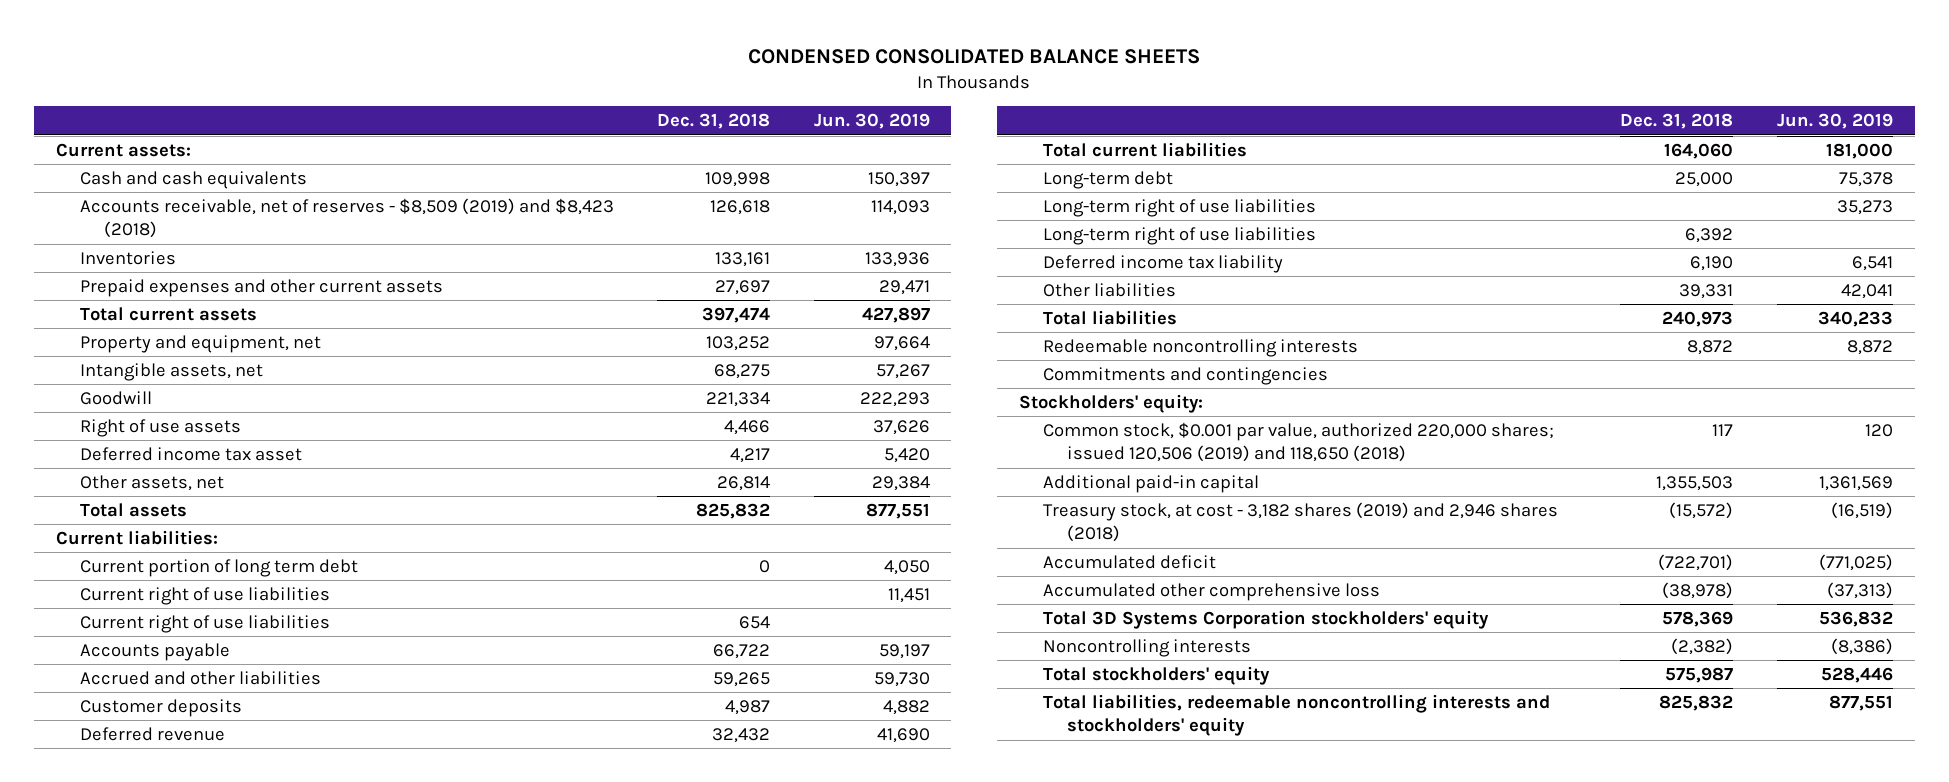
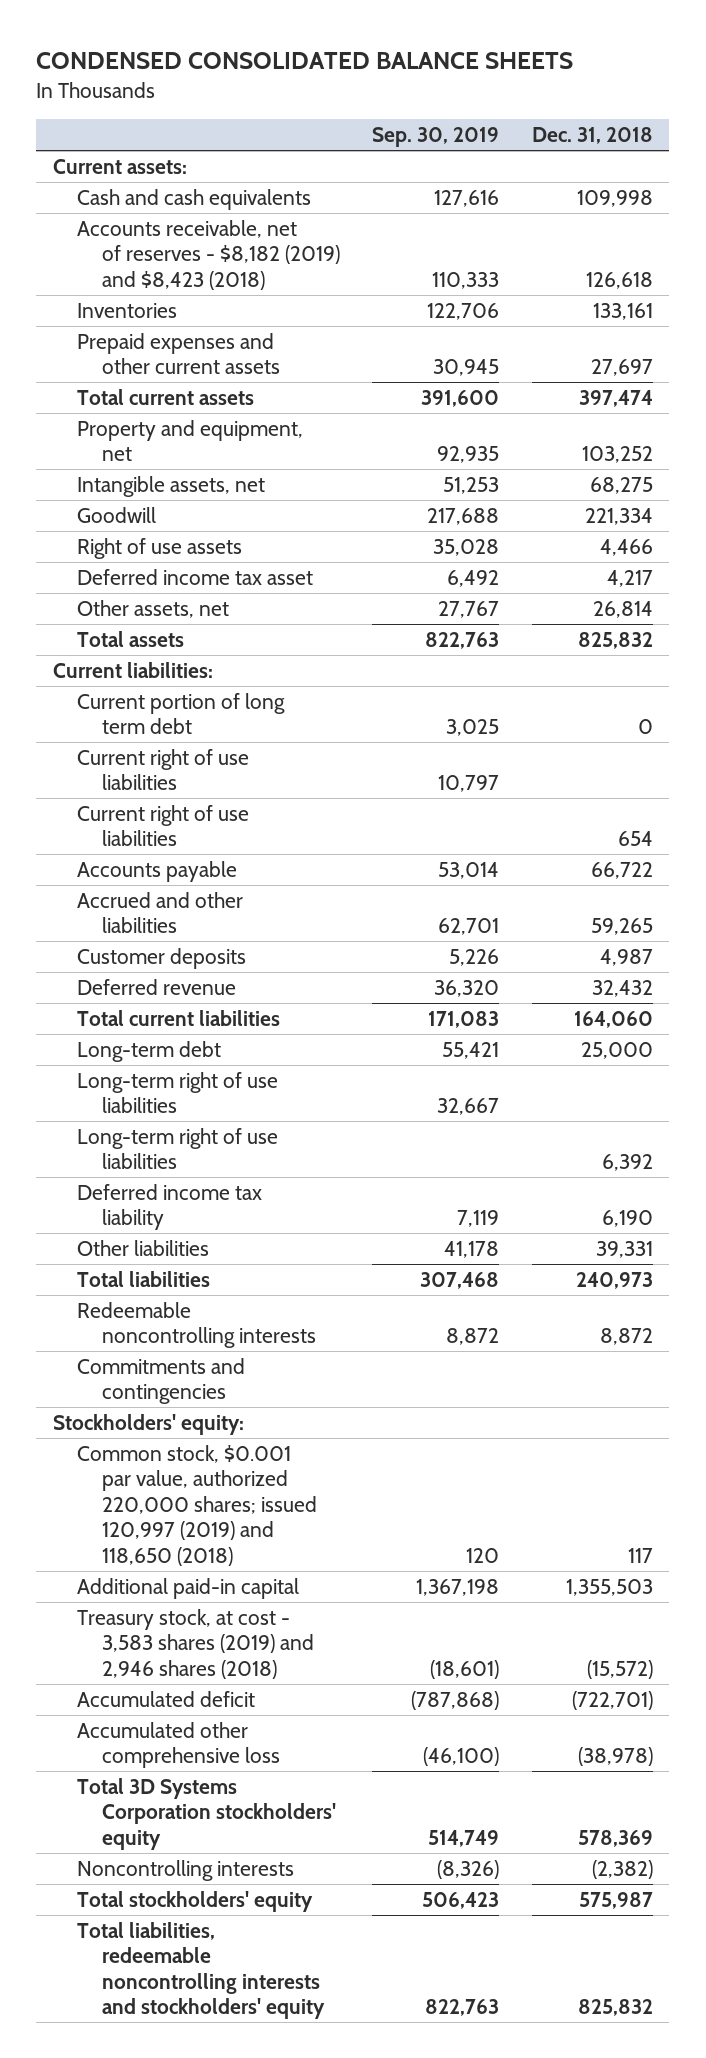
[813,113,930,130] Jun. 30, 2019 -> none
none -> [372,127,500,148] Sep. 30, 2019
[79,198,614,239] Accounts receivable, net of reserves - $8,509 (2019) and $8,423 (2018) -> [77,219,340,290] Accounts receivable, net of reserves - $8,182 (2019) and $8,423 (2018)
[1042,422,1554,463] Common stock, $0.001 par value, authorized 220,000 shares; issued 120,506 (2019) and 118,650 (2018) -> [77,1444,317,1566] Common stock, $0.001 par value, authorized 220,000 shares; issued 120,997 (2019) and 118,650 (2018)
[1042,502,1558,543] Treasury stock, at cost - 3,182 shares (2019) and 2,946 shares (2018) -> [77,1608,314,1679] Treasury stock, at cost - 3,583 shares (2019) and 2,946 shares (2018)

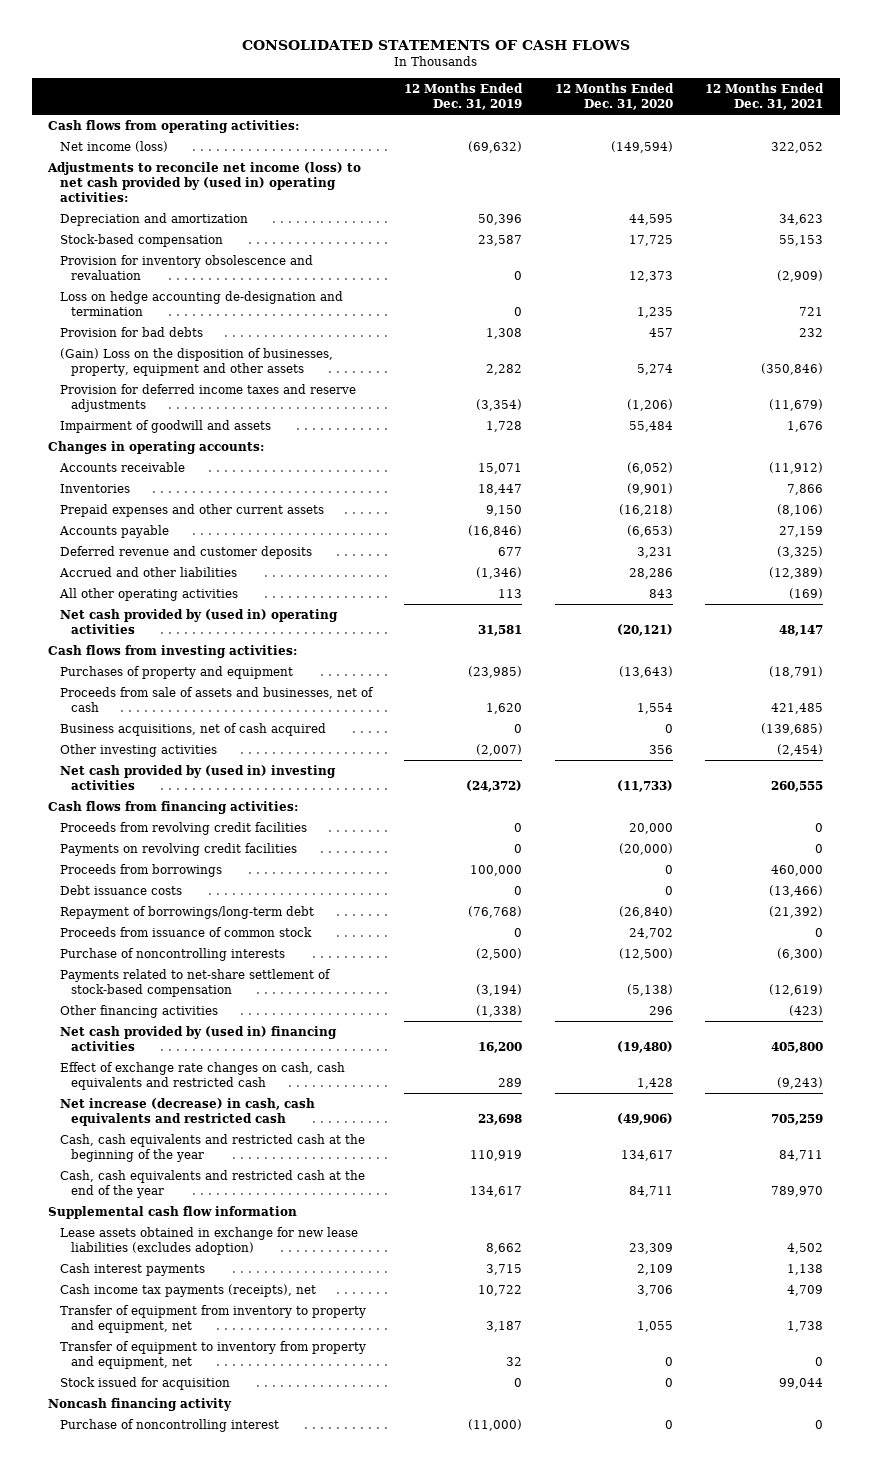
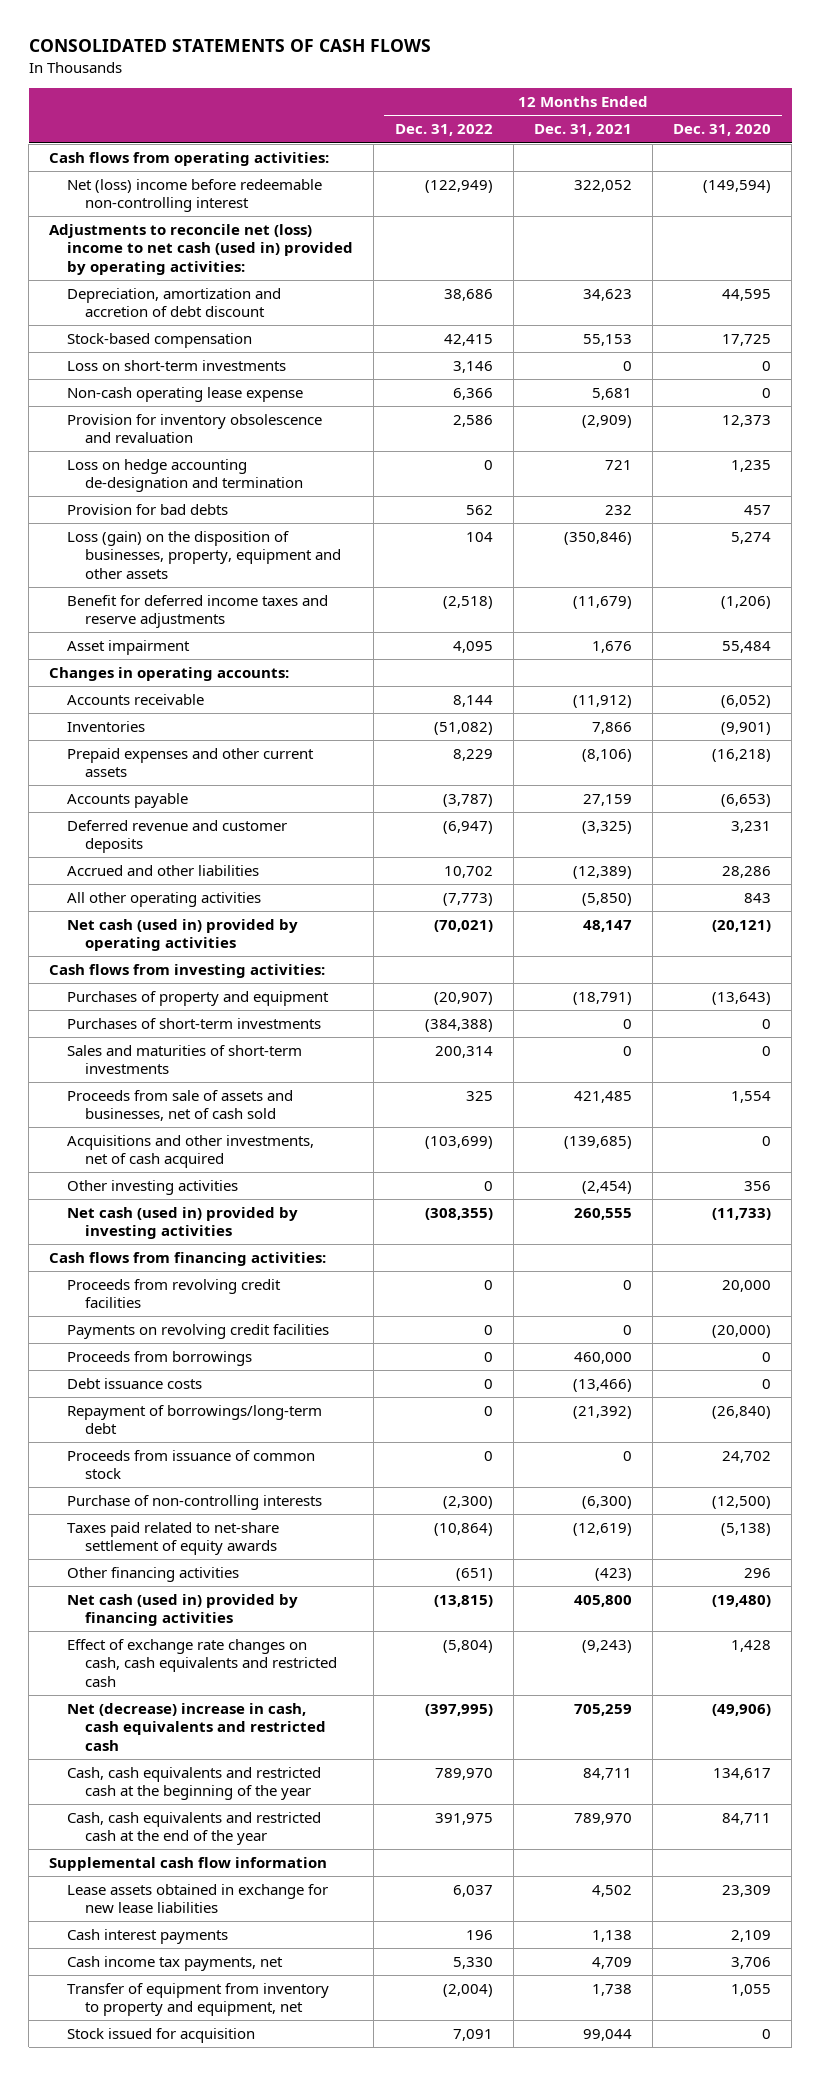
[404,83,524,111] 12 Months Ended Dec. 31, 2019 -> none
none -> [394,124,493,137] Dec. 31, 2022
[59,140,168,152] Net income (loss) -> [67,179,323,213] Net (loss) income before redeemable non-controlling interest
[47,161,362,202] Adjustments to reconcile net income (loss) to net cash provided by (used in) operating activities: -> [49,224,354,275] Adjustments to reconcile net (loss) income to net cash (used in) provided by operating activities:
[59,212,248,226] Depreciation and amortization -> [67,288,282,318] Depreciation, amortization and accretion of debt discount
none -> [67,360,287,372] Loss on short-term investments
none -> [67,387,304,403] Non-cash operating lease expense
[59,347,333,376] (Gain) Loss on the disposition of businesses, property, equipment and other assets -> [67,531,341,579] Loss (gain) on the disposition of businesses, property, equipment and other assets
[59,383,356,412] Provision for deferred income taxes and reserve adjustments -> [67,595,329,629] Benefit for deferred income taxes and reserve adjustments
[59,419,271,433] Impairment of goodwill and assets -> [67,640,191,656] Asset impairment
[789,587,824,599] (169) -> [581,893,632,907] (5,850)
[59,608,338,634] Net cash provided by (used in) operating activities -> [67,919,299,952] Net cash (used in) provided by operating activities
none -> [67,1018,322,1030] Purchases of short-term investments
none -> [67,1045,303,1075] Sales and maturities of short-term investments
[59,686,374,712] Proceeds from sale of assets and businesses, net of cash -> [67,1090,294,1122] Proceeds from sale of assets and businesses, net of cash sold
[59,722,326,736] Business acquisitions, net of cash acquired -> [67,1135,315,1169] Acquisitions and other investments, net of cash acquired
[59,764,336,790] Net cash provided by (used in) investing activities -> [67,1207,299,1240] Net cash (used in) provided by investing activities
[59,947,285,961] Purchase of noncontrolling interests -> [67,1495,323,1511] Purchase of non-controlling interests
[59,968,331,997] Payments related to net-share settlement of stock-based compensation -> [67,1522,280,1556] Taxes paid related to net-share settlement of equity awards
[59,1025,337,1051] Net cash provided by (used in) financing activities -> [67,1594,299,1627] Net cash (used in) provided by financing activities
[59,1097,315,1126] Net increase (decrease) in cash, cash equivalents and restricted cash -> [67,1703,326,1751] Net (decrease) increase in cash, cash equivalents and restricted cash
[59,1226,358,1255] Lease assets obtained in exchange for new lease liabilities (excludes adoption) -> [67,1884,329,1914] Lease assets obtained in exchange for new lease liabilities
[59,1283,316,1297] Cash income tax payments (receipts), net -> [67,1956,284,1972] Cash income tax payments, net
[59,1340,366,1369] Transfer of equipment to inventory from property and equipment, net -> none
[48,1397,233,1411] Noncash financing activity -> none
[59,1418,279,1432] Purchase of noncontrolling interest -> none

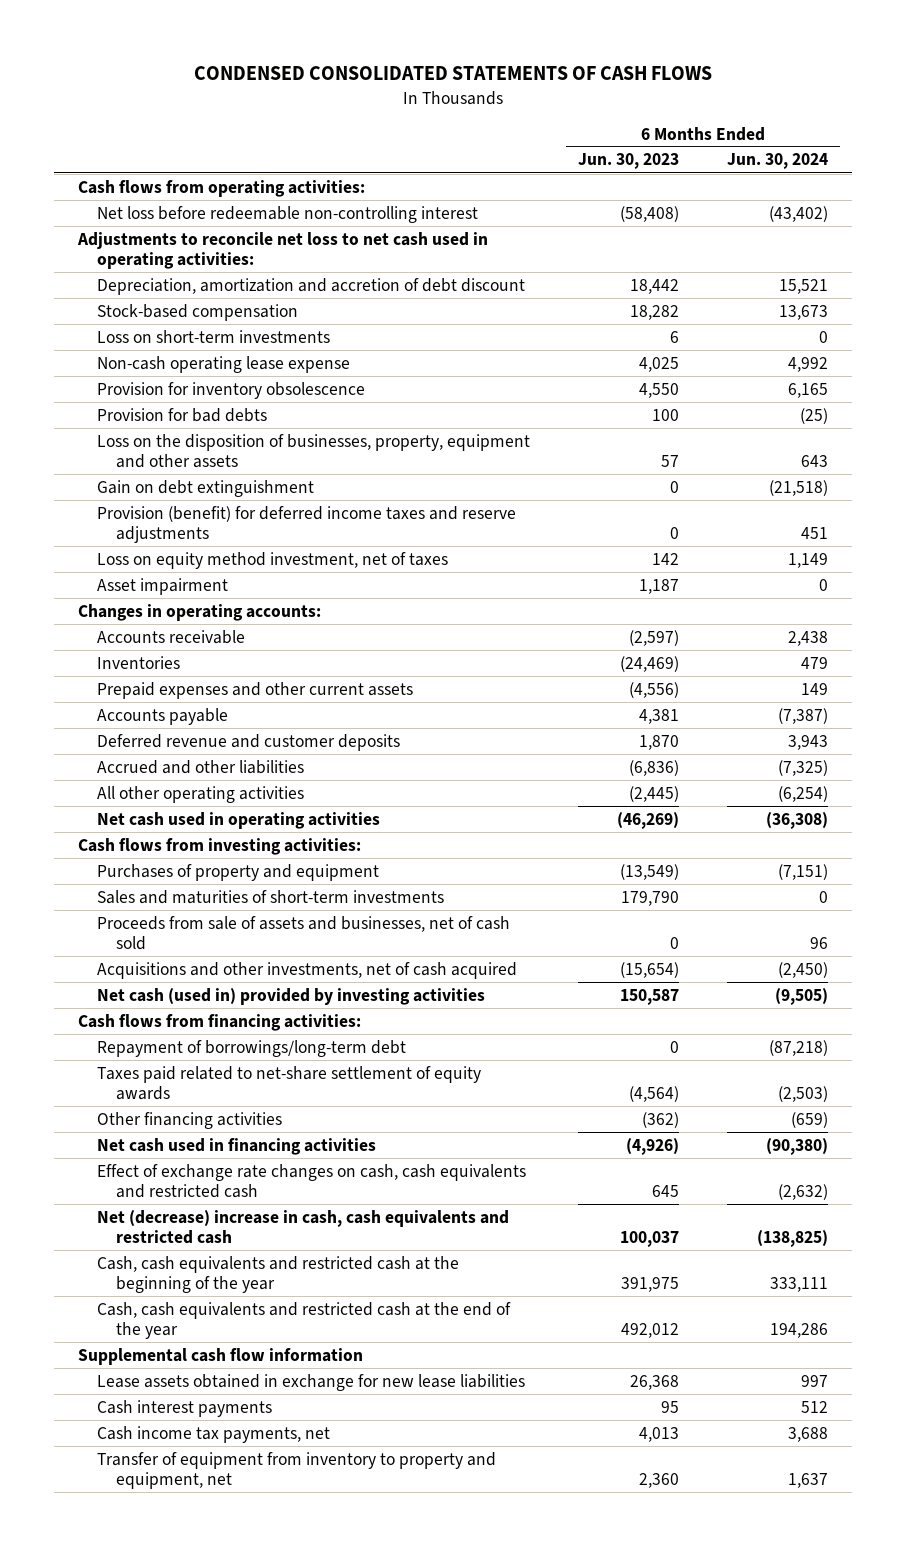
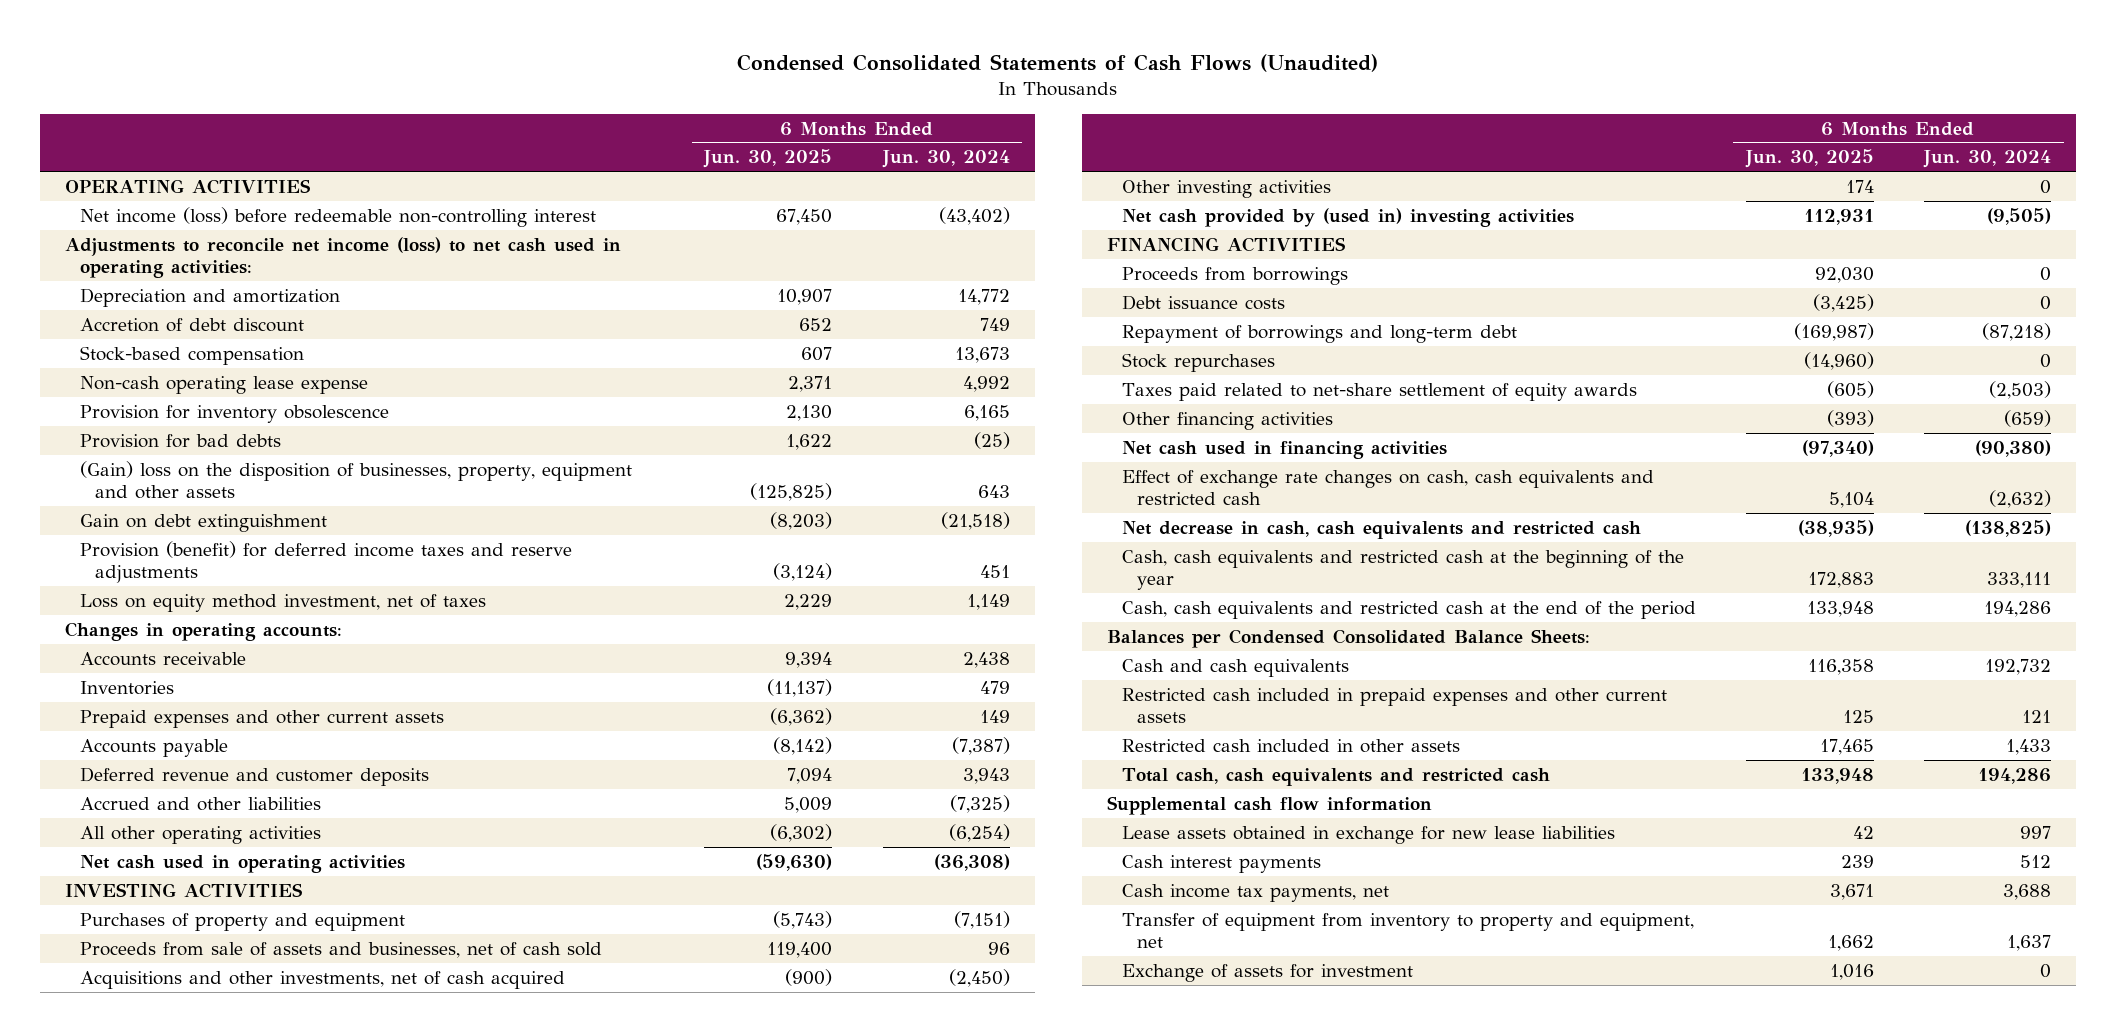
[193,66,712,81] CONDENSED CONSOLIDATED STATEMENTS OF CASH FLOWS -> [737,53,1379,72] Condensed Consolidated Statements of Cash Flows (Unaudited)
[577,153,679,170] Jun. 30, 2023 -> none
none -> [703,149,833,169] Jun. 30, 2025
[77,179,365,197] Cash flows from operating activities: -> [65,178,312,194] OPERATING ACTIVITIES
[96,205,478,223] Net loss before redeemable non-controlling interest -> [80,206,597,227] Net income (loss) before redeemable non-controlling interest
[76,231,488,270] Adjustments to reconcile net loss to net cash used in operating activities: -> [65,236,622,279] Adjustments to reconcile net income (loss) to net cash used in operating activities:
[96,277,525,295] Depreciation, amortization and accretion of debt discount -> [80,287,341,307] Depreciation and amortization
[778,278,828,294] 15,521 -> [957,288,1010,305] 14,772
none -> [80,317,305,332] Accretion of debt discount
[96,329,330,343] Loss on short-term investments -> none
[96,433,530,469] Loss on the disposition of businesses, property, equipment and other assets -> [80,460,633,500] (Gain) loss on the disposition of businesses, property, equipment and other assets
[96,577,228,595] Asset impairment -> none
[77,837,361,855] Cash flows from investing activities: -> [65,882,304,898] INVESTING ACTIVITIES
[96,889,444,904] Sales and maturities of short-term investments -> none
none -> [1121,179,1331,198] Other investing activities
[96,987,485,1005] Net cash (used in) provided by investing activities -> [1121,207,1574,227] Net cash provided by (used in) investing activities
[77,1013,361,1031] Cash flows from financing activities: -> [1106,236,1346,252] FINANCING ACTIVITIES
none -> [1121,266,1348,285] Proceeds from borrowings
none -> [1121,294,1285,310] Debt issuance costs
[96,1039,406,1057] Repayment of borrowings/long-term debt -> [1121,324,1517,343] Repayment of borrowings and long-term debt
none -> [1121,352,1275,372] Stock repurchases
[96,1209,509,1245] Net (decrease) increase in cash, cash equivalents and restricted cash -> [1121,520,1641,539] Net decrease in cash, cash equivalents and restricted cash
[96,1301,511,1340] Cash, cash equivalents and restricted cash at the end of the year -> [1121,600,1696,619] Cash, cash equivalents and restricted cash at the end of the period
none -> [1106,628,1590,648] Balances per Condensed Consolidated Balance Sheets:
none -> [1121,658,1349,677] Cash and cash equivalents
none -> [1121,687,1667,724] Restricted cash included in prepaid expenses and other current assets
none -> [1121,738,1460,753] Restricted cash included in other assets
none -> [1121,767,1550,786] Total cash, cash equivalents and restricted cash
none -> [1121,963,1413,982] Exchange of assets for investment

